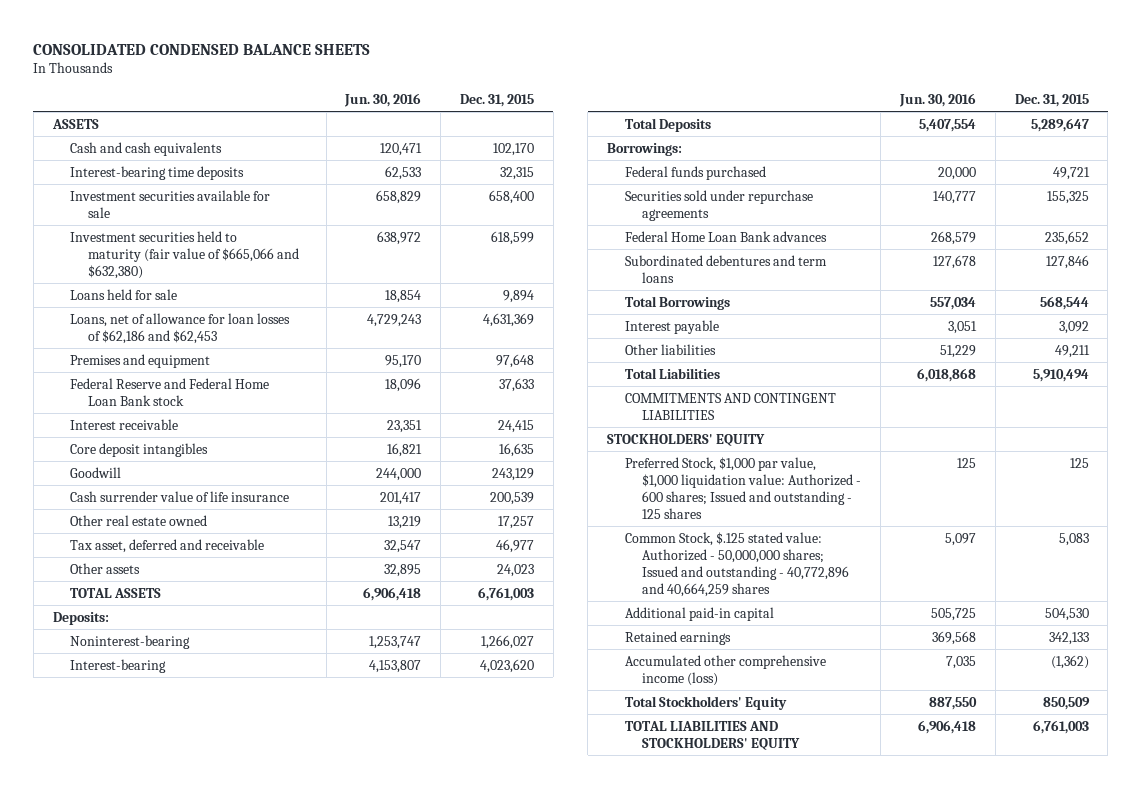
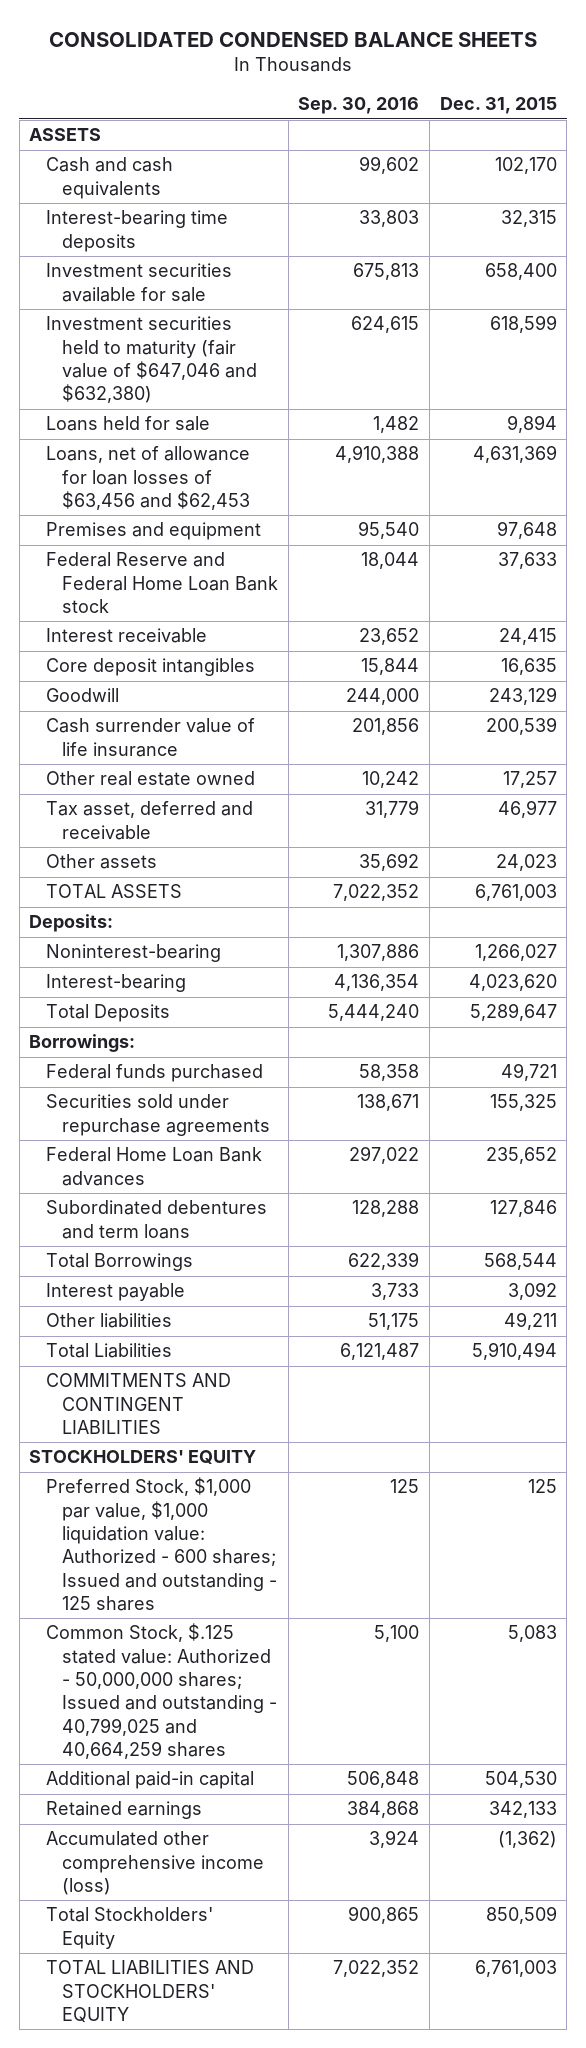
[344,92,422,107] Jun. 30, 2016 -> none
none -> [298,97,420,115] Sep. 30, 2016
[70,230,299,279] Investment securities held to maturity (fair value of $665,066 and $632,380) -> [45,316,257,404] Investment securities held to maturity (fair value of $647,046 and $632,380)
[70,312,291,344] Loans, net of allowance for loan losses of $62,186 and $62,453 -> [45,446,250,511] Loans, net of allowance for loan losses of $63,456 and $62,453
[624,531,850,597] Common Stock, $.125 stated value: Authorized - 50,000,000 shares; Issued and outstanding - 40,772,896 and 40,664,259 shares -> [45,1623,277,1759] Common Stock, $.125 stated value: Authorized - 50,000,000 shares; Issued and outstanding - 40,799,025 and 40,664,259 shares

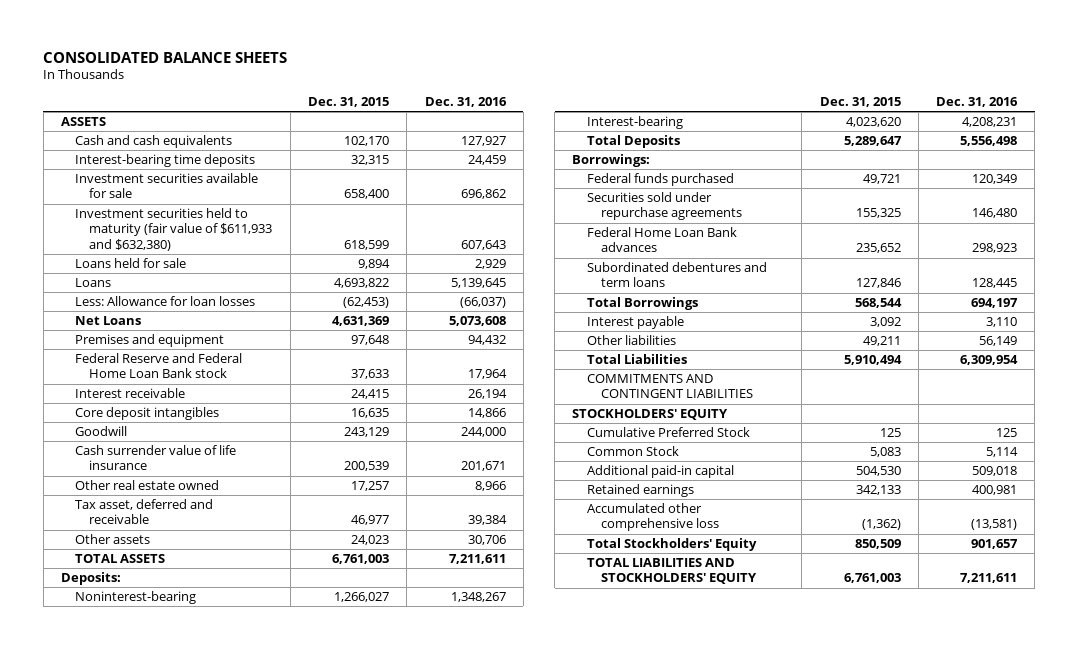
[48,31,537,47] CONSOLIDATED CONDENSED BALANCE SHEETS -> [43,51,288,63] CONSOLIDATED BALANCE SHEETS
[298,97,420,115] Sep. 30, 2016 -> none
none -> [424,97,507,108] Dec. 31, 2016
[45,316,257,404] Investment securities held to maturity (fair value of $647,046 and $632,380) -> [75,208,273,251] Investment securities held to maturity (fair value of $611,933 and $632,380)
none -> [75,278,112,288] Loans
none -> [75,296,256,307] Less: Allowance for loan losses
[45,446,250,511] Loans, net of allowance for loan losses of $63,456 and $62,453 -> [75,316,142,326] Net Loans
[45,1477,277,1611] Preferred Stock, $1,000 par value, $1,000 liquidation value: Authorized - 600 shares; Issued and outstanding - 125 shares -> [586,427,750,438] Cumulative Preferred Stock
[45,1623,277,1759] Common Stock, $.125 stated value: Authorized - 50,000,000 shares; Issued and outstanding - 40,799,025 and 40,664,259 shares -> [586,446,679,457] Common Stock
[45,1831,264,1896] Accumulated other comprehensive income (loss) -> [586,503,720,532] Accumulated other comprehensive loss

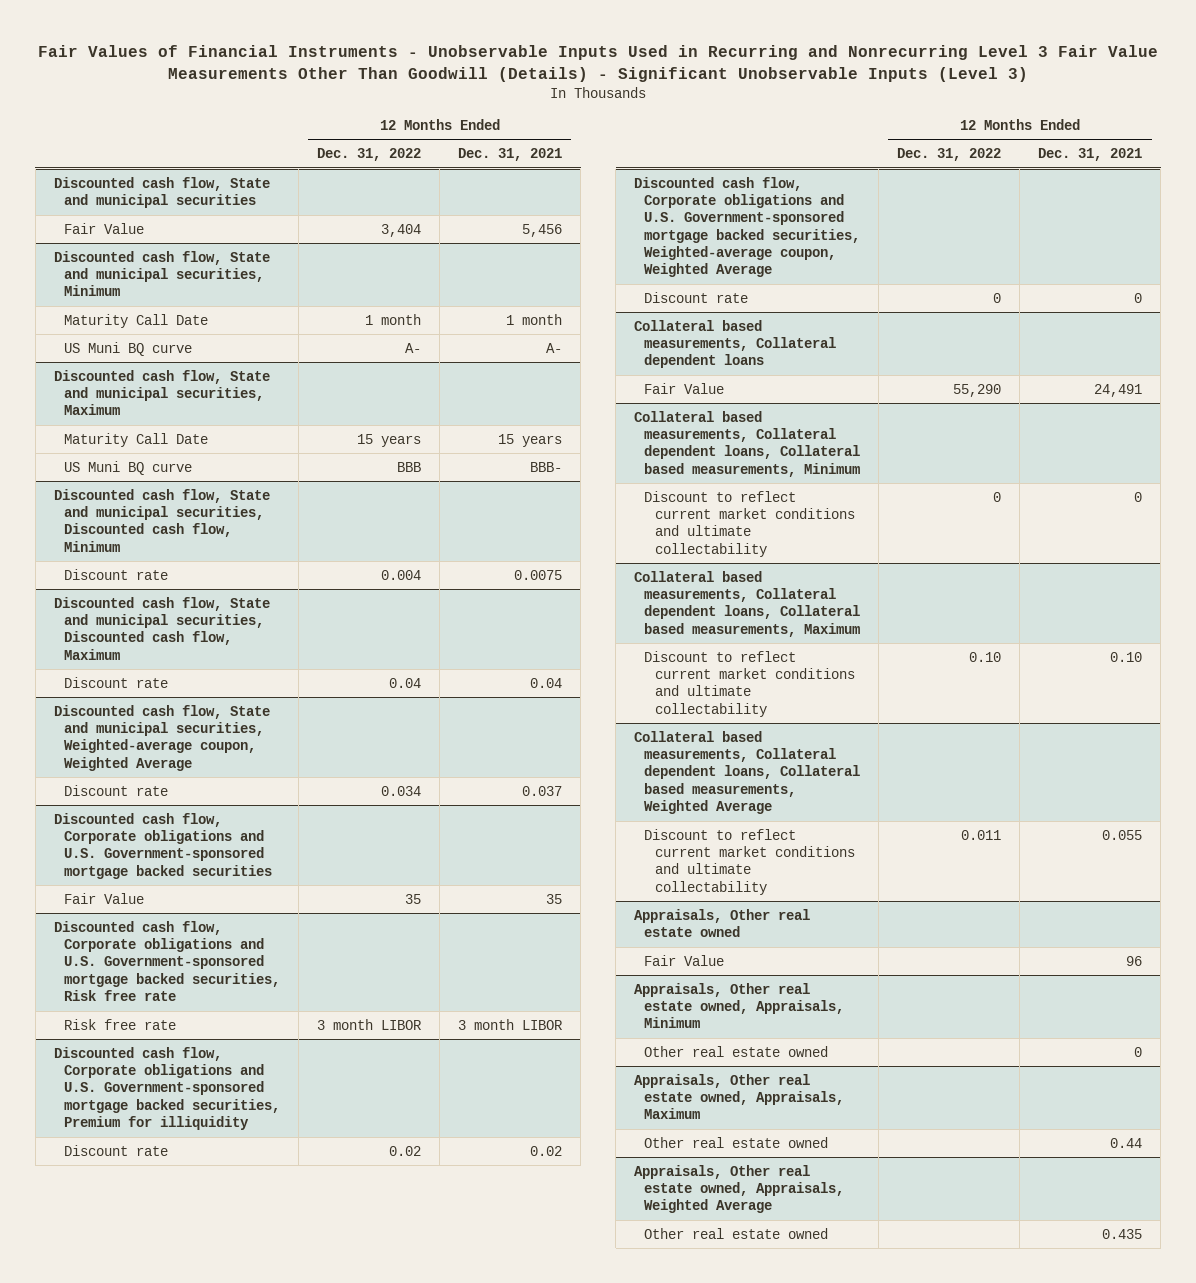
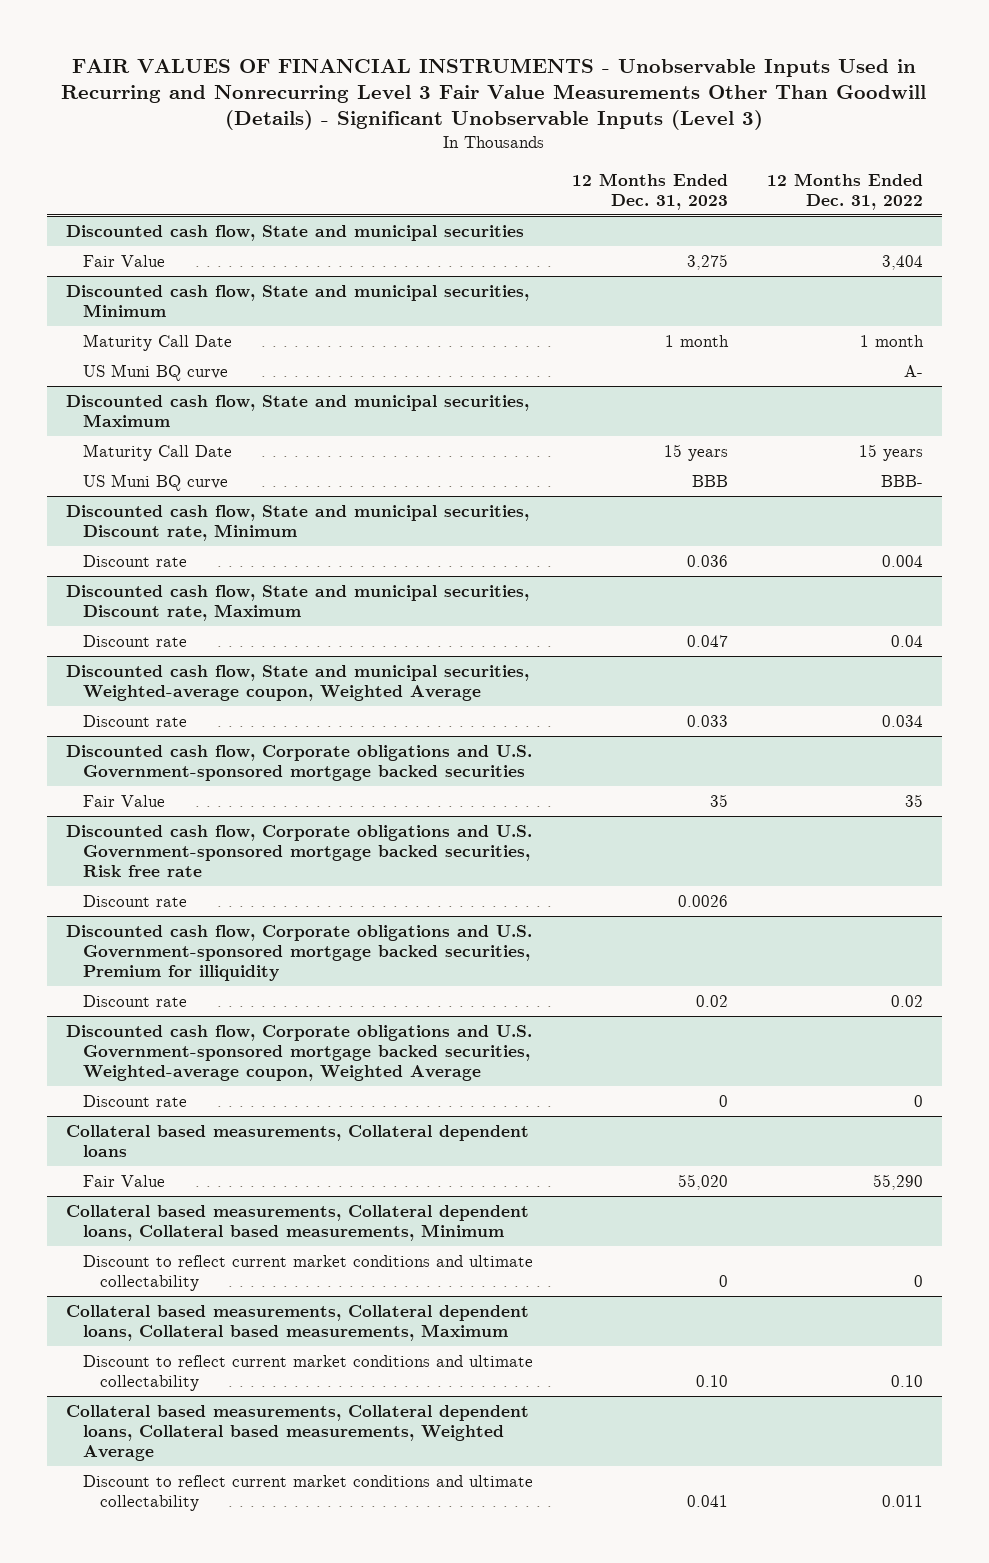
[38,45,1159,82] Fair Values of Financial Instruments - Unobservable Inputs Used in Recurring and Nonrecurring Level 3 Fair Value Measurements Other Than Goodwill (Details) - Significant Unobservable Inputs (Level 3) -> [61,57,927,131] FAIR VALUES OF FINANCIAL INSTRUMENTS - Unobservable Inputs Used in Recurring and Nonrecurring Level 3 Fair Value Measurements Other Than Goodwill (Details) - Significant Unobservable Inputs (Level 3)
[458,148,563,162] Dec. 31, 2021 -> none
none -> [571,172,728,210] 12 Months Ended Dec. 31, 2023
[397,461,422,472] BBB -> [880,474,923,487] BBB-
[53,488,270,552] Discounted cash flow, State and municipal securities, Discounted cash flow, Minimum -> [66,504,530,541] Discounted cash flow, State and municipal securities, Discount rate, Minimum
[53,596,270,660] Discounted cash flow, State and municipal securities, Discounted cash flow, Maximum -> [66,584,530,621] Discounted cash flow, State and municipal securities, Discount rate, Maximum
[64,1018,177,1030] Risk free rate -> none
none -> [82,894,187,907] Discount rate
[634,908,811,938] Appraisals, Other real estate owned -> none
[644,954,725,966] Fair Value -> none
[634,982,845,1029] Appraisals, Other real estate owned, Appraisals, Minimum -> none
[644,1045,829,1057] Other real estate owned -> none
[634,1073,845,1120] Appraisals, Other real estate owned, Appraisals, Maximum -> none
[644,1136,829,1148] Other real estate owned -> none
[634,1164,845,1214] Appraisals, Other real estate owned, Appraisals, Weighted Average -> none
[644,1227,829,1239] Other real estate owned -> none

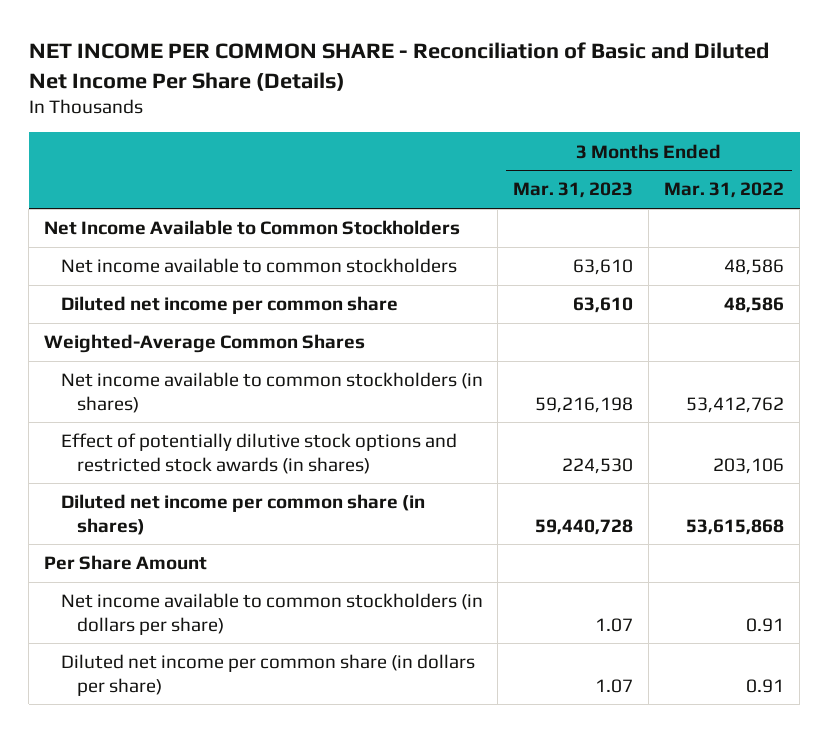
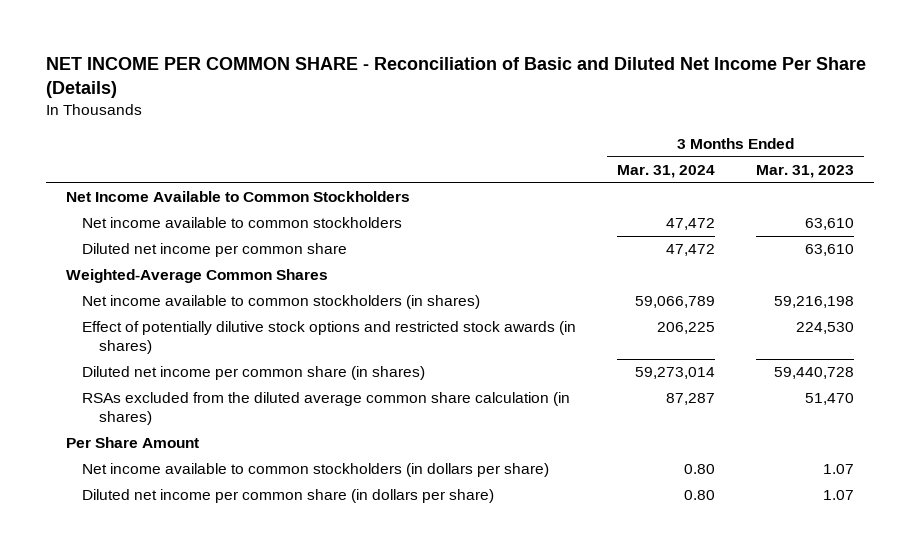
[664,182,785,199] Mar. 31, 2022 -> none
none -> [617,165,716,179] Mar. 31, 2024
none -> [82,392,571,426] RSAs excluded from the diluted average common share calculation (in shares)

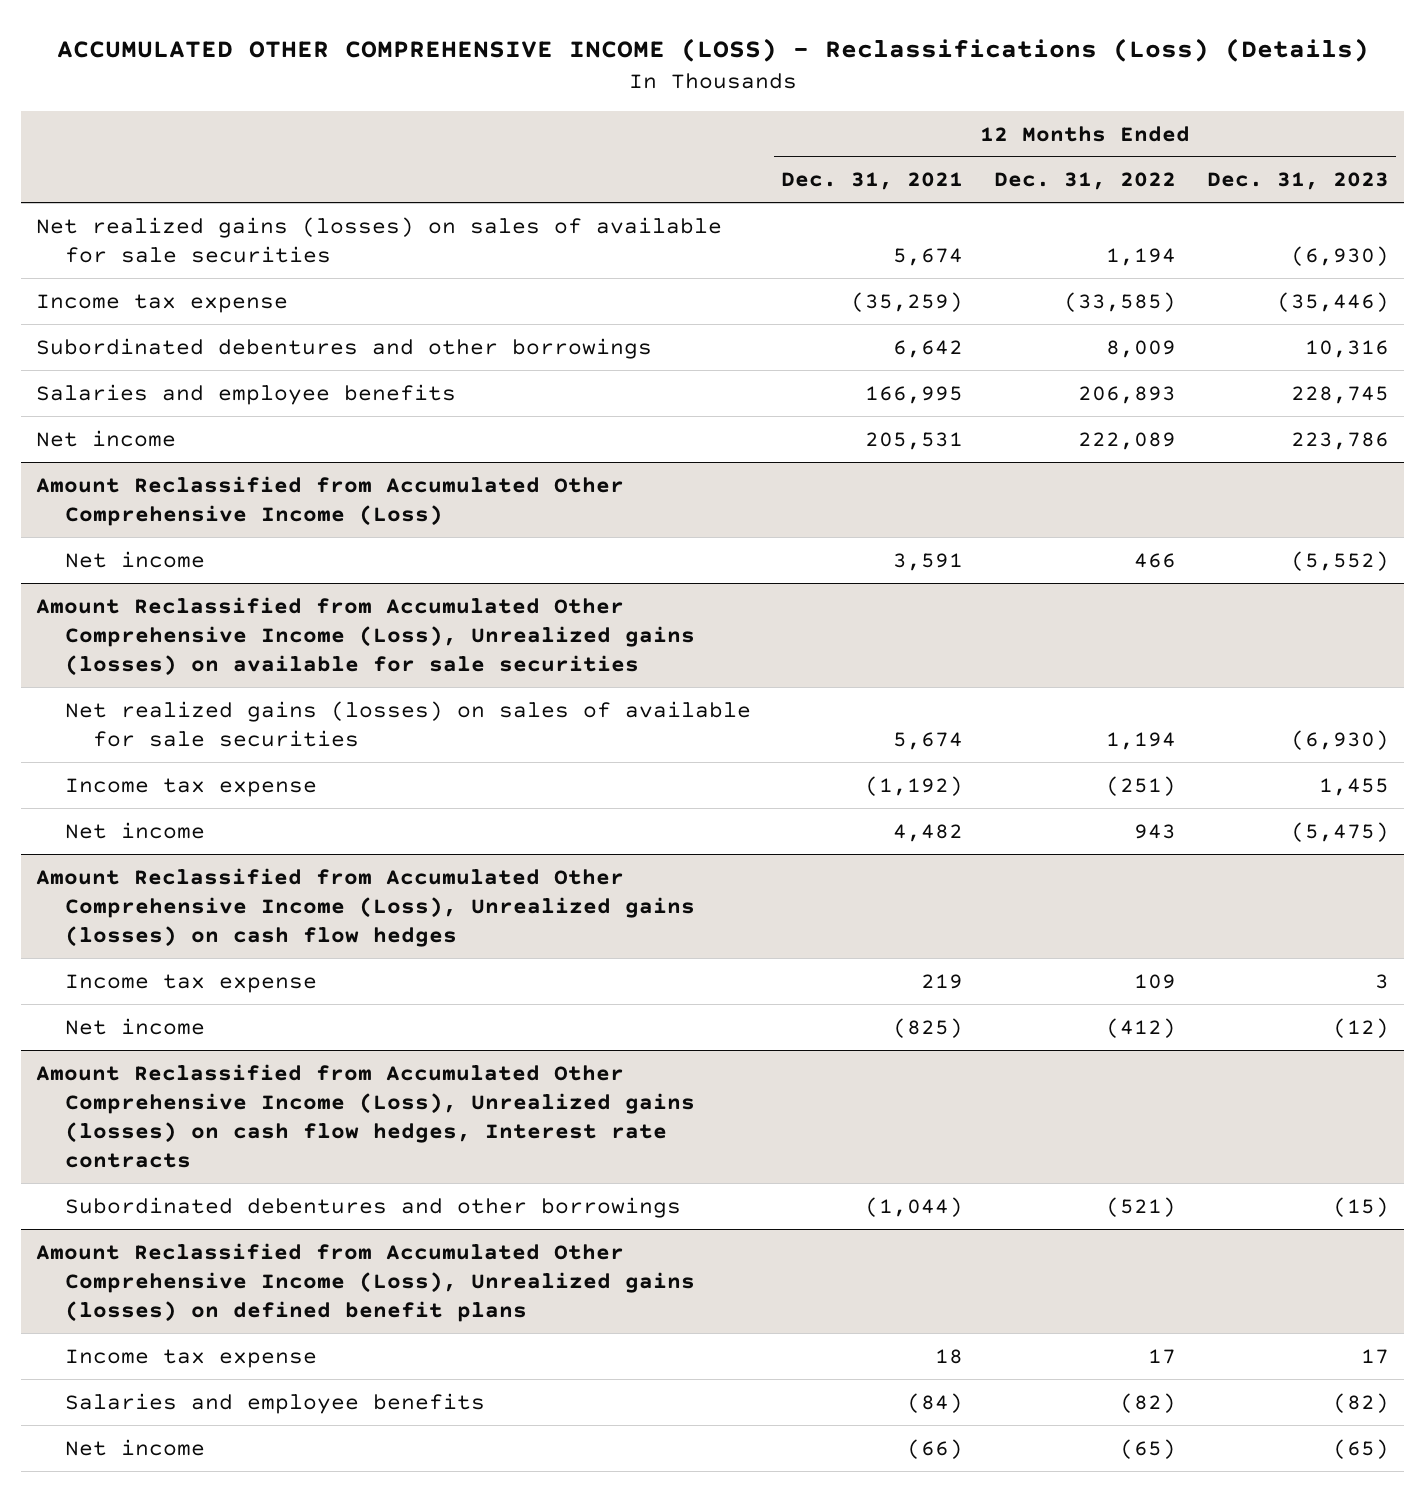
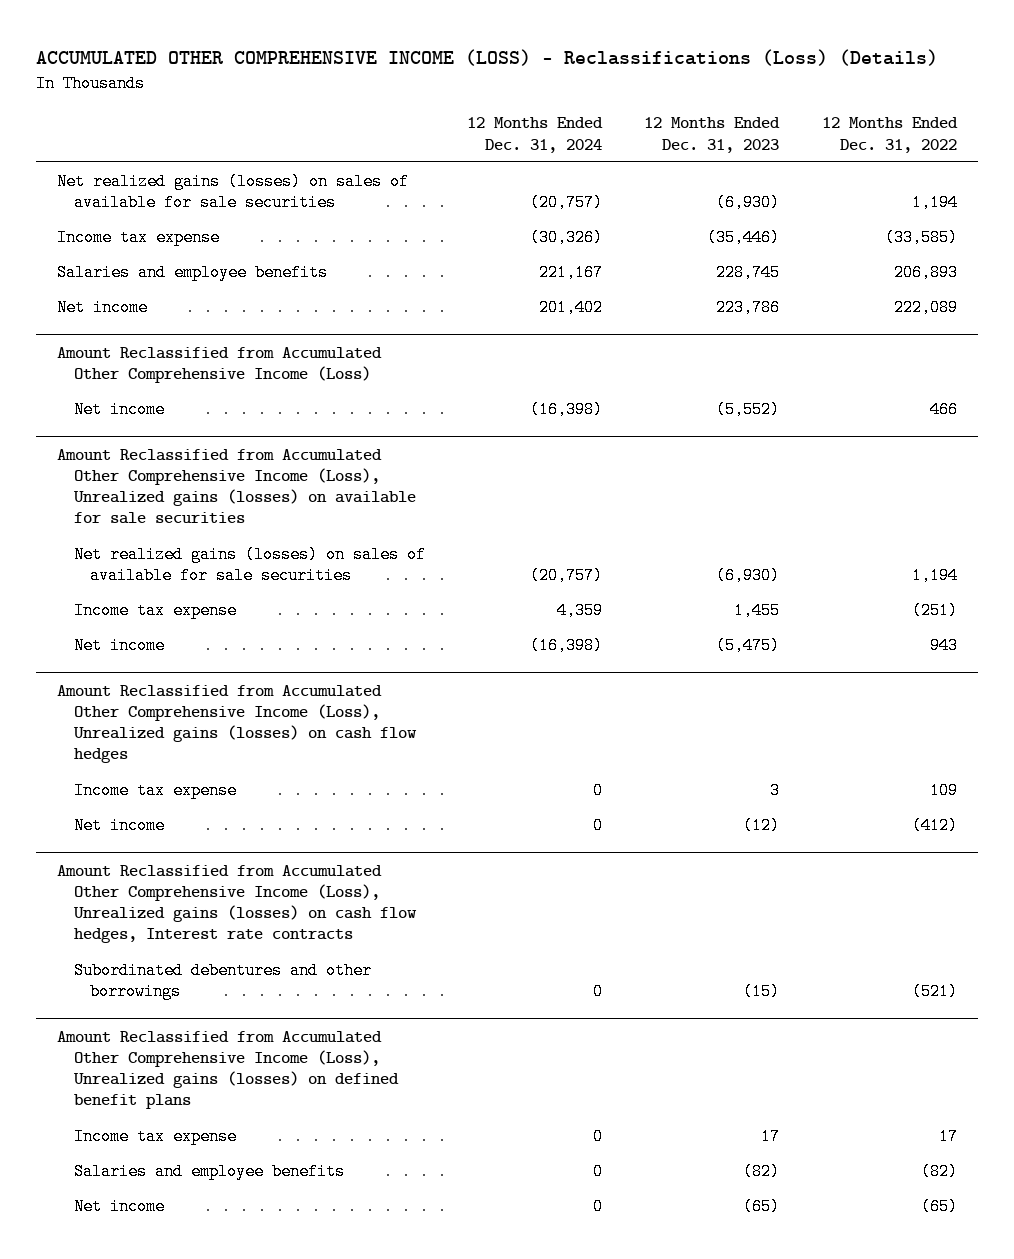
[781,172,964,191] Dec. 31, 2021 -> none
none -> [467,117,604,153] 12 Months Ended Dec. 31, 2024
[36,337,653,359] Subordinated debentures and other borrowings -> none

